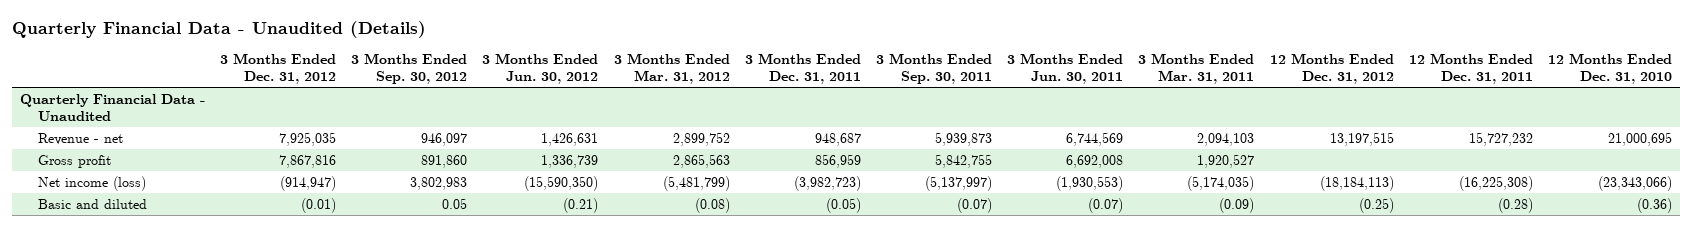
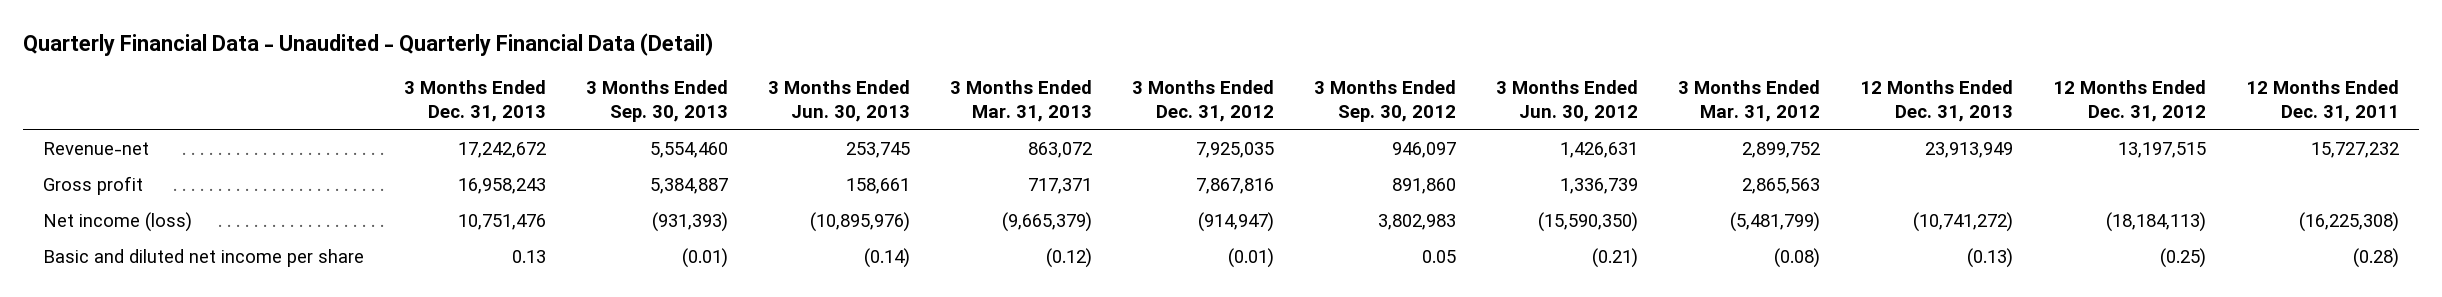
[12,21,427,39] Quarterly Financial Data - Unaudited (Details) -> [22,33,713,57] Quarterly Financial Data - Unaudited - Quarterly Financial Data (Detail)
[744,53,861,84] 3 Months Ended Dec. 31, 2011 -> none
[876,53,993,84] 3 Months Ended Sep. 30, 2011 -> none
[1007,53,1124,84] 3 Months Ended Jun. 30, 2011 -> none
[1138,53,1255,84] 3 Months Ended Mar. 31, 2011 -> none
[1548,53,1673,84] 12 Months Ended Dec. 31, 2010 -> none
none -> [403,80,546,122] 3 Months Ended Dec. 31, 2013
none -> [585,80,728,122] 3 Months Ended Sep. 30, 2013
none -> [767,80,910,122] 3 Months Ended Jun. 30, 2013
none -> [949,80,1092,122] 3 Months Ended Mar. 31, 2013
none -> [1860,80,2014,122] 12 Months Ended Dec. 31, 2013
[19,93,205,121] Quarterly Financial Data - Unaudited -> none
[37,132,123,145] Revenue - net -> [42,141,149,155] Revenue-net
[37,198,147,209] Basic and diluted -> [42,248,364,267] Basic and diluted net income per share

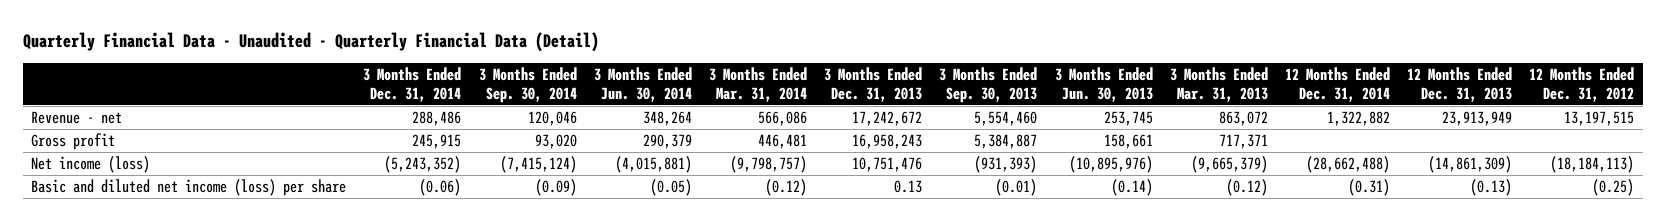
[1132,80,1275,122] 3 Months Ended Dec. 31, 2012 -> none
[1314,80,1457,122] 3 Months Ended Sep. 30, 2012 -> none
[1496,80,1639,122] 3 Months Ended Jun. 30, 2012 -> none
[1678,80,1821,122] 3 Months Ended Mar. 31, 2012 -> none
[2246,80,2400,122] 12 Months Ended Dec. 31, 2011 -> none
none -> [363,66,462,102] 3 Months Ended Dec. 31, 2014
none -> [478,66,577,103] 3 Months Ended Sep. 30, 2014
none -> [593,66,692,102] 3 Months Ended Jun. 30, 2014
none -> [709,66,808,102] 3 Months Ended Mar. 31, 2014
none -> [1284,66,1390,102] 12 Months Ended Dec. 31, 2014
[42,141,149,155] Revenue-net -> [31,110,123,124] Revenue - net
[1913,211,2014,232] (10,741,272) -> [1428,155,1513,173] (14,861,309)
[42,248,364,267] Basic and diluted net income per share -> [31,178,347,196] Basic and diluted net income (loss) per share

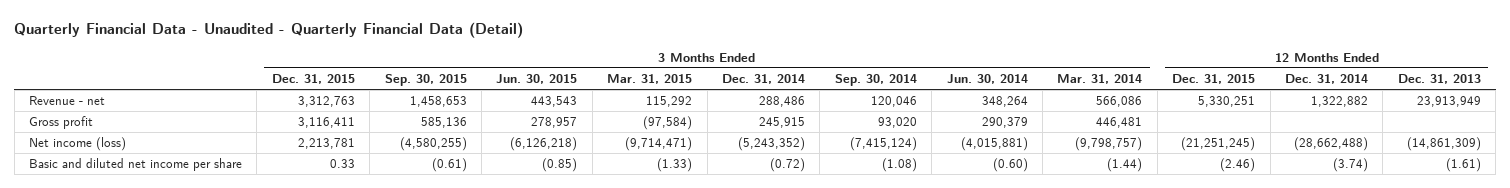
[824,66,923,102] 3 Months Ended Dec. 31, 2013 -> none
[939,66,1038,103] 3 Months Ended Sep. 30, 2013 -> none
[1054,66,1153,102] 3 Months Ended Jun. 30, 2013 -> none
[1169,66,1268,102] 3 Months Ended Mar. 31, 2013 -> none
[1529,66,1635,102] 12 Months Ended Dec. 31, 2012 -> none
none -> [271,74,355,85] Dec. 31, 2015
none -> [384,74,467,87] Sep. 30, 2015
none -> [496,74,578,85] Jun. 30, 2015
none -> [607,74,693,85] Mar. 31, 2015
none -> [1172,74,1256,85] Dec. 31, 2015
[31,178,347,196] Basic and diluted net income (loss) per share -> [29,158,243,172] Basic and diluted net income per share
[419,178,462,196] (0.06) -> [770,158,806,173] (0.72)
[534,178,577,196] (0.09) -> [881,158,917,173] (1.08)
[649,178,692,196] (0.05) -> [992,158,1028,173] (0.60)
[765,178,808,196] (0.12) -> [1107,158,1143,173] (1.44)
[1347,178,1390,196] (0.31) -> [1333,158,1369,173] (3.74)
[1470,178,1513,196] (0.13) -> [1445,158,1481,173] (1.61)

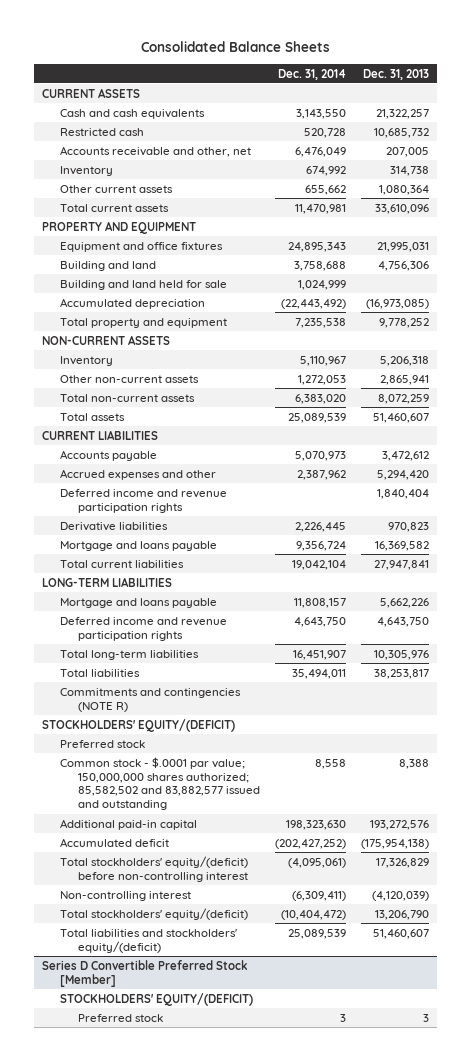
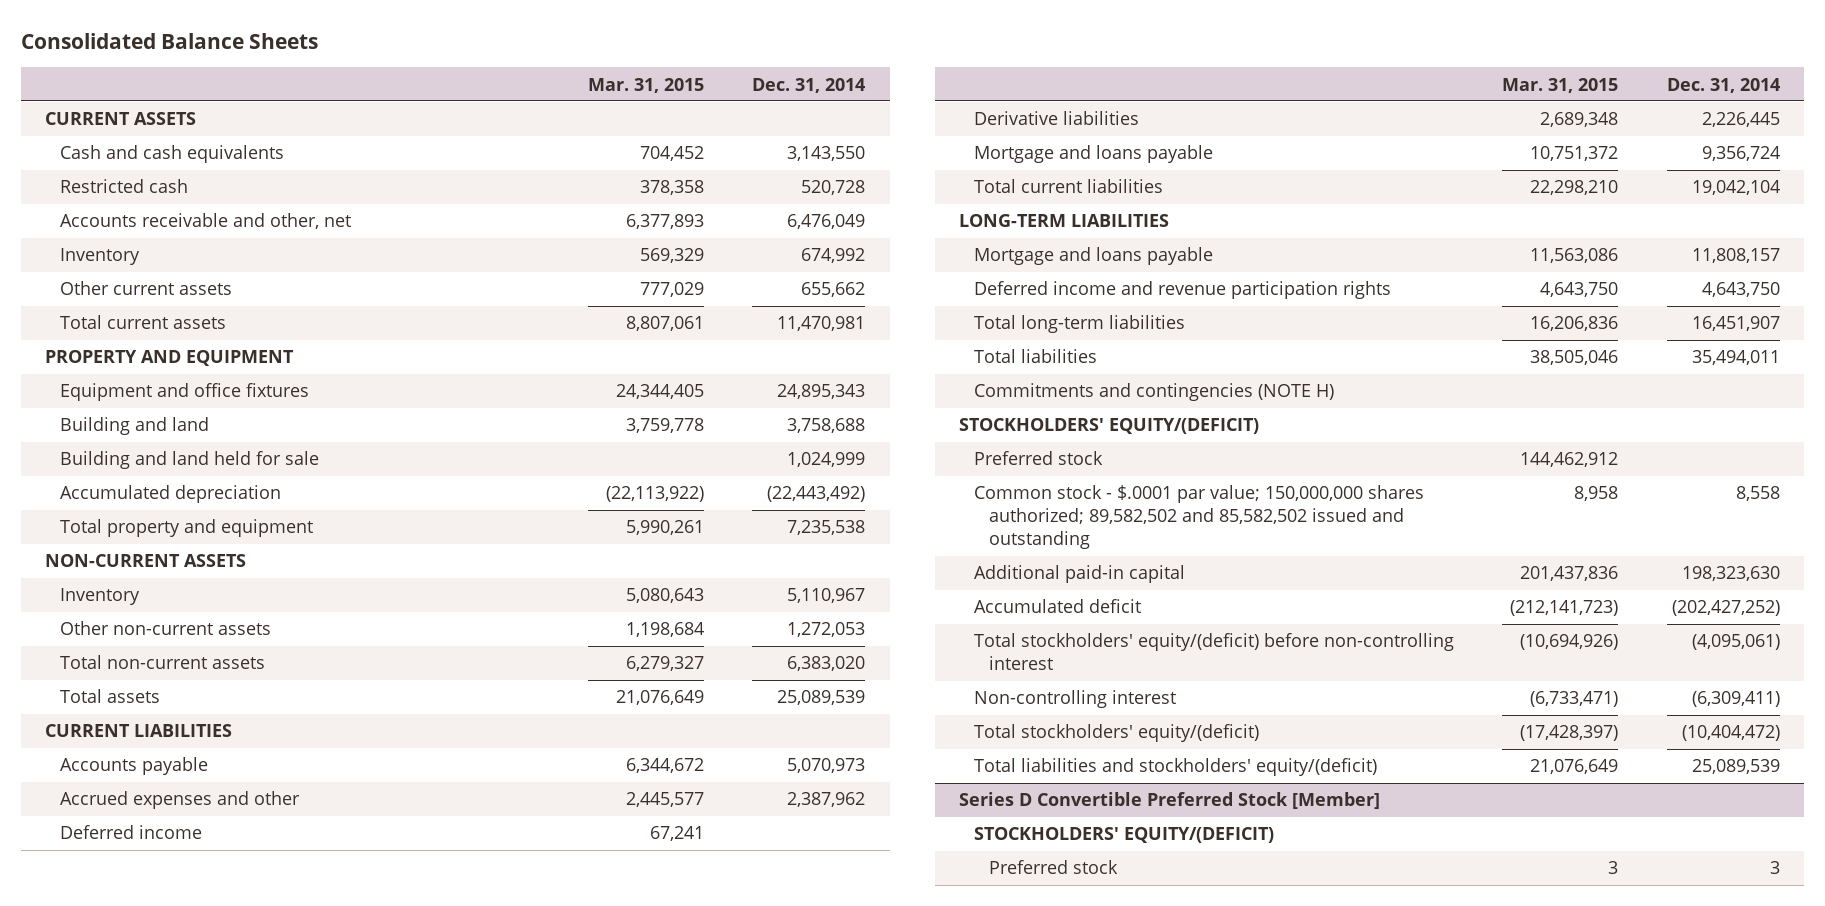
[363,68,430,80] Dec. 31, 2013 -> none
none -> [588,77,705,93] Mar. 31, 2015
[59,488,227,513] Deferred income and revenue participation rights -> [59,825,202,840] Deferred income
[59,687,241,712] Commitments and contingencies (NOTE R) -> [973,383,1334,402] Commitments and contingencies (NOTE H)
[59,756,260,811] Common stock - $.0001 par value; 150,000,000 shares authorized; 85,582,502 and 83,882,577 issued and outstanding -> [973,485,1424,550] Common stock - $.0001 par value; 150,000,000 shares authorized; 89,582,502 and 85,582,502 issued and outstanding

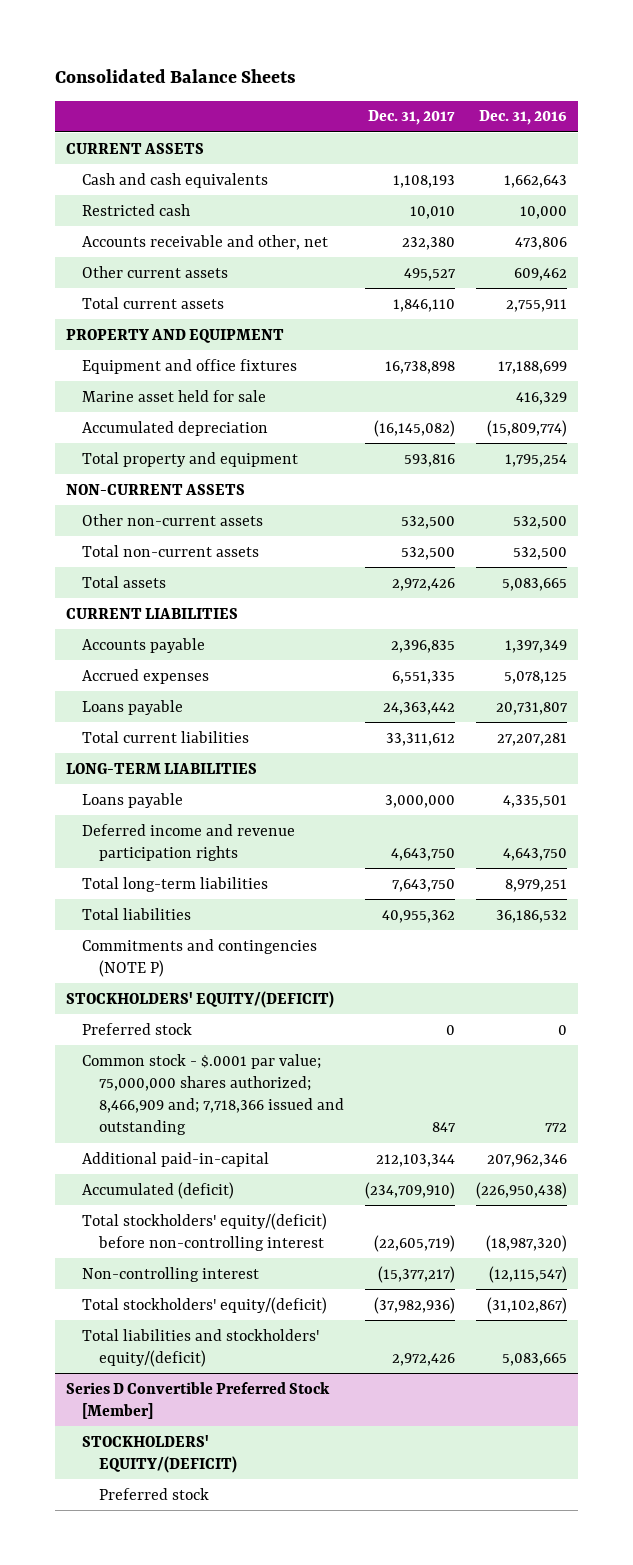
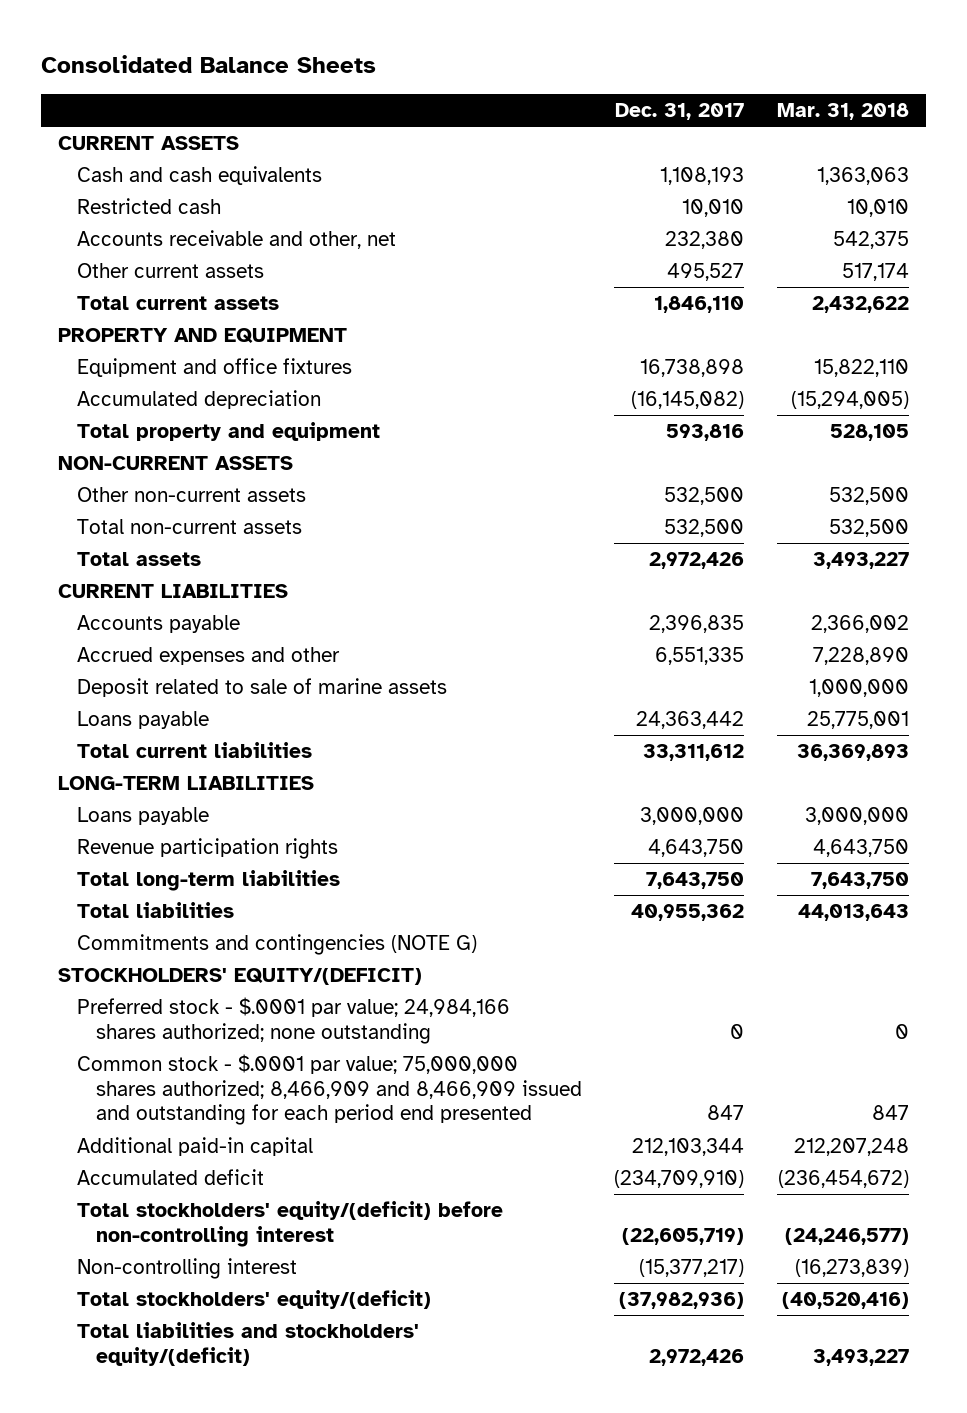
[479,110,568,126] Dec. 31, 2016 -> none
none -> [777,103,910,121] Mar. 31, 2018
[82,389,267,402] Marine asset held for sale -> none
[82,668,210,684] Accrued expenses -> [76,647,340,666] Accrued expenses and other
none -> [76,678,447,698] Deposit related to sale of marine assets
[82,823,296,861] Deferred income and revenue participation rights -> [76,838,338,860] Revenue participation rights
[82,938,318,977] Commitments and contingencies (NOTE P) -> [76,934,477,956] Commitments and contingencies (NOTE G)
[82,1022,193,1035] Preferred stock -> [76,997,510,1044] Preferred stock - $.0001 par value; 24,984,166 shares authorized; none outstanding
[82,1053,345,1136] Common stock - $.0001 par value; 75,000,000 shares authorized; 8,466,909 and; 7,718,366 issued and outstanding -> [76,1054,582,1126] Common stock - $.0001 par value; 75,000,000 shares authorized; 8,466,909 and 8,466,909 issued and outstanding for each period end presented
[82,1151,270,1167] Additional paid-in-capital -> [76,1137,313,1157] Additional paid-in capital
[82,1181,235,1199] Accumulated (deficit) -> [76,1169,264,1186] Accumulated deficit
[65,1381,330,1419] Series D Convertible Preferred Stock [Member] -> none
[82,1434,238,1473] STOCKHOLDERS' EQUITY/(DEFICIT) -> none
[99,1487,210,1500] Preferred stock -> none

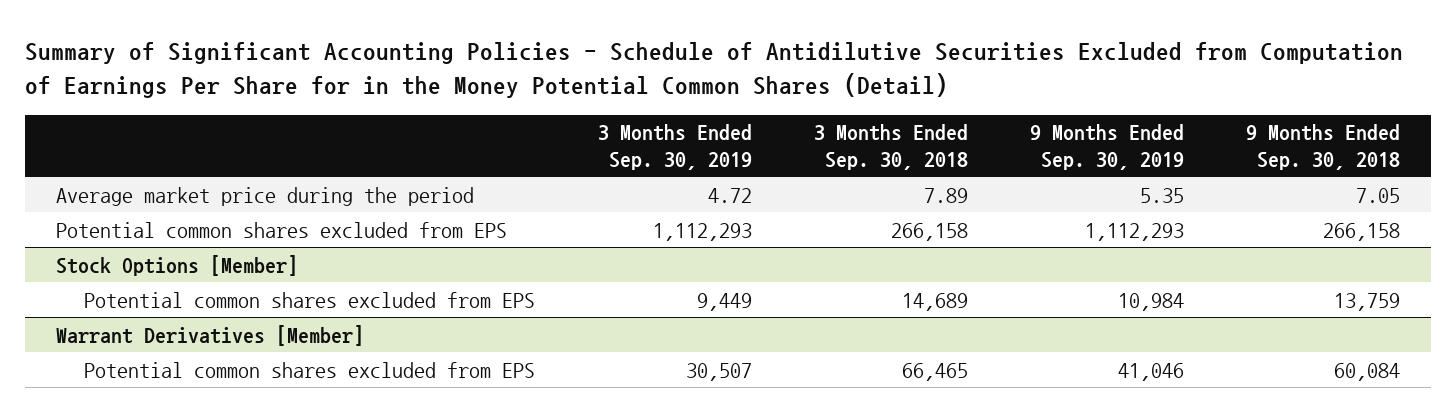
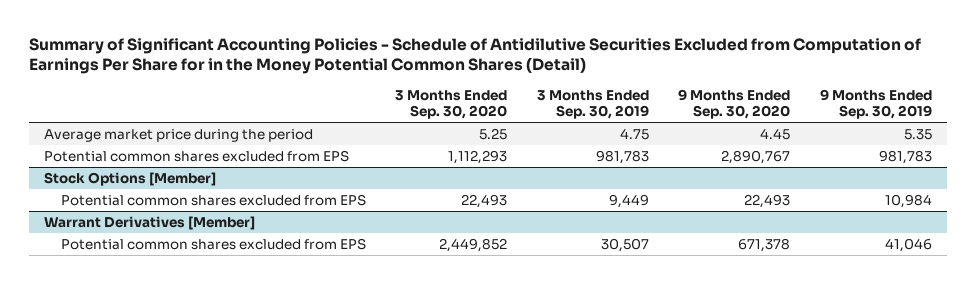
[813,124,968,170] 3 Months Ended Sep. 30, 2018 -> none
[1246,124,1401,170] 9 Months Ended Sep. 30, 2018 -> none
none -> [395,89,508,120] 3 Months Ended Sep. 30, 2020
none -> [678,88,791,120] 9 Months Ended Sep. 30, 2020
[707,187,752,203] 4.72 -> [619,127,649,140] 4.75
[652,222,752,241] 1,112,293 -> [595,149,649,164] 981,783
[1084,222,1184,241] 1,112,293 -> [878,149,932,164] 981,783

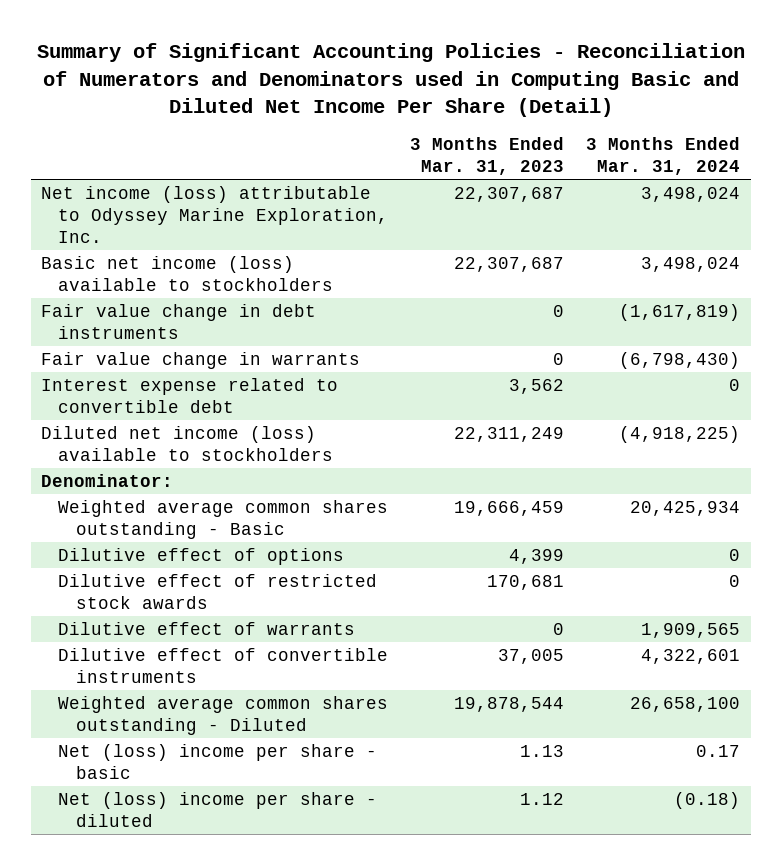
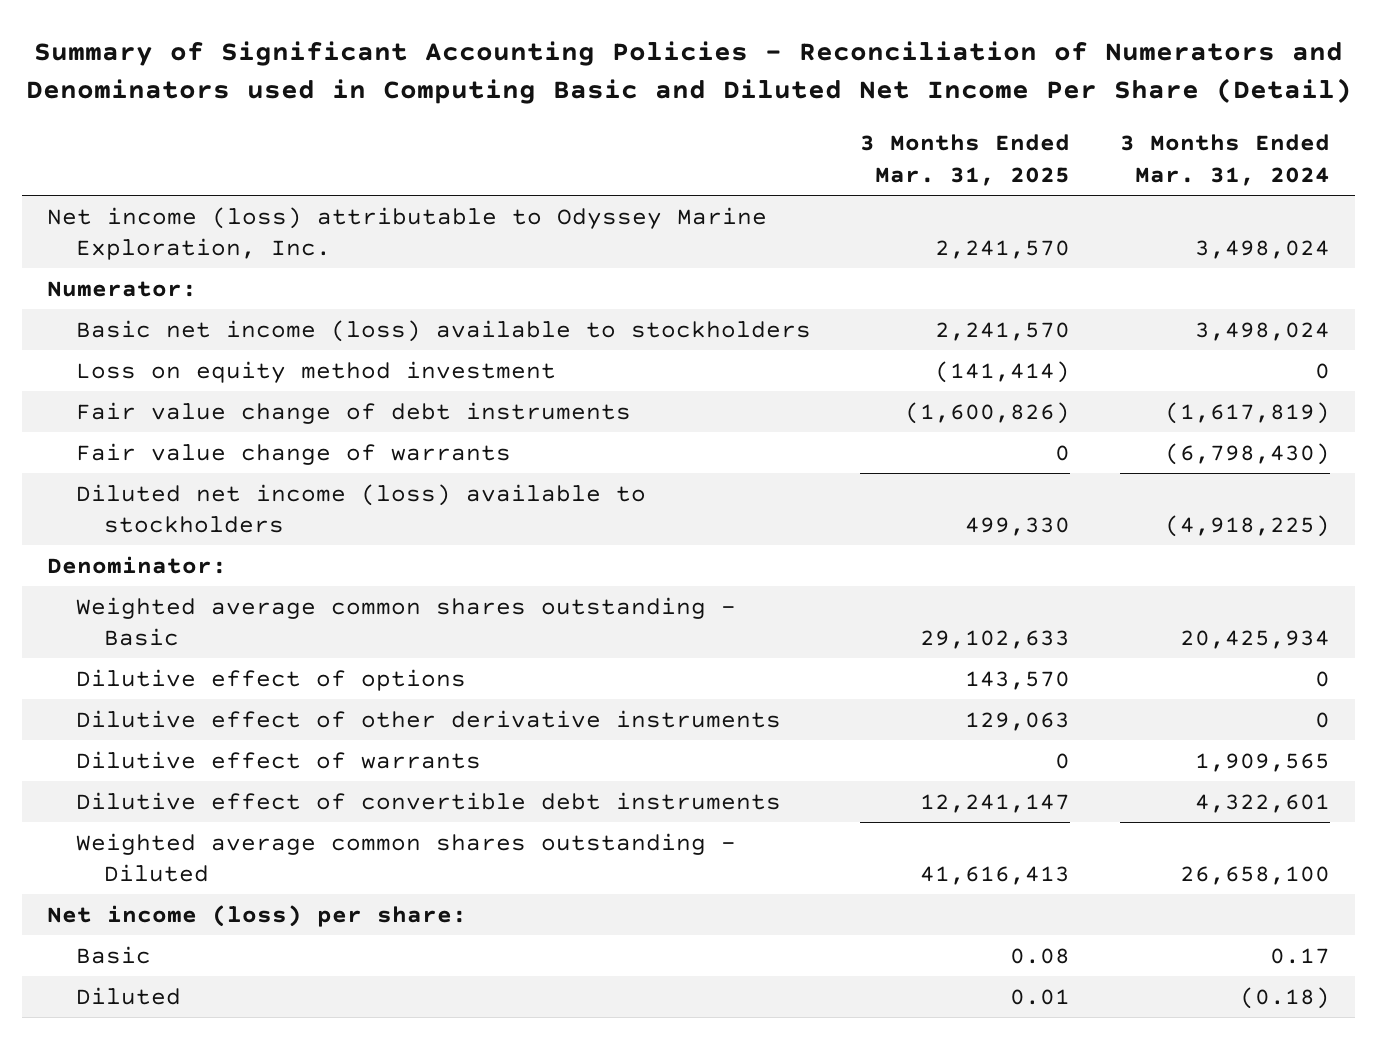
[410,136,565,175] 3 Months Ended Mar. 31, 2023 -> none
none -> [860,134,1071,186] 3 Months Ended Mar. 31, 2025
none -> [46,280,197,297] Numerator:
[41,378,339,413] Interest expense related to convertible debt -> none
none -> [75,360,556,383] Loss on equity method investment
[41,304,317,339] Fair value change in debt instruments -> [75,401,631,424] Fair value change of debt instruments
[41,352,361,370] Fair value change in warrants -> [75,442,511,465] Fair value change of warrants
[58,574,378,609] Dilutive effect of restricted stock awards -> none
none -> [75,709,781,728] Dilutive effect of other derivative instruments
[58,648,389,683] Dilutive effect of convertible instruments -> [75,791,781,810] Dilutive effect of convertible debt instruments
none -> [46,904,467,927] Net income (loss) per share:
[58,744,378,779] Net (loss) income per share - basic -> [75,945,151,964] Basic
[58,792,378,827] Net (loss) income per share - diluted -> [75,986,181,1005] Diluted

